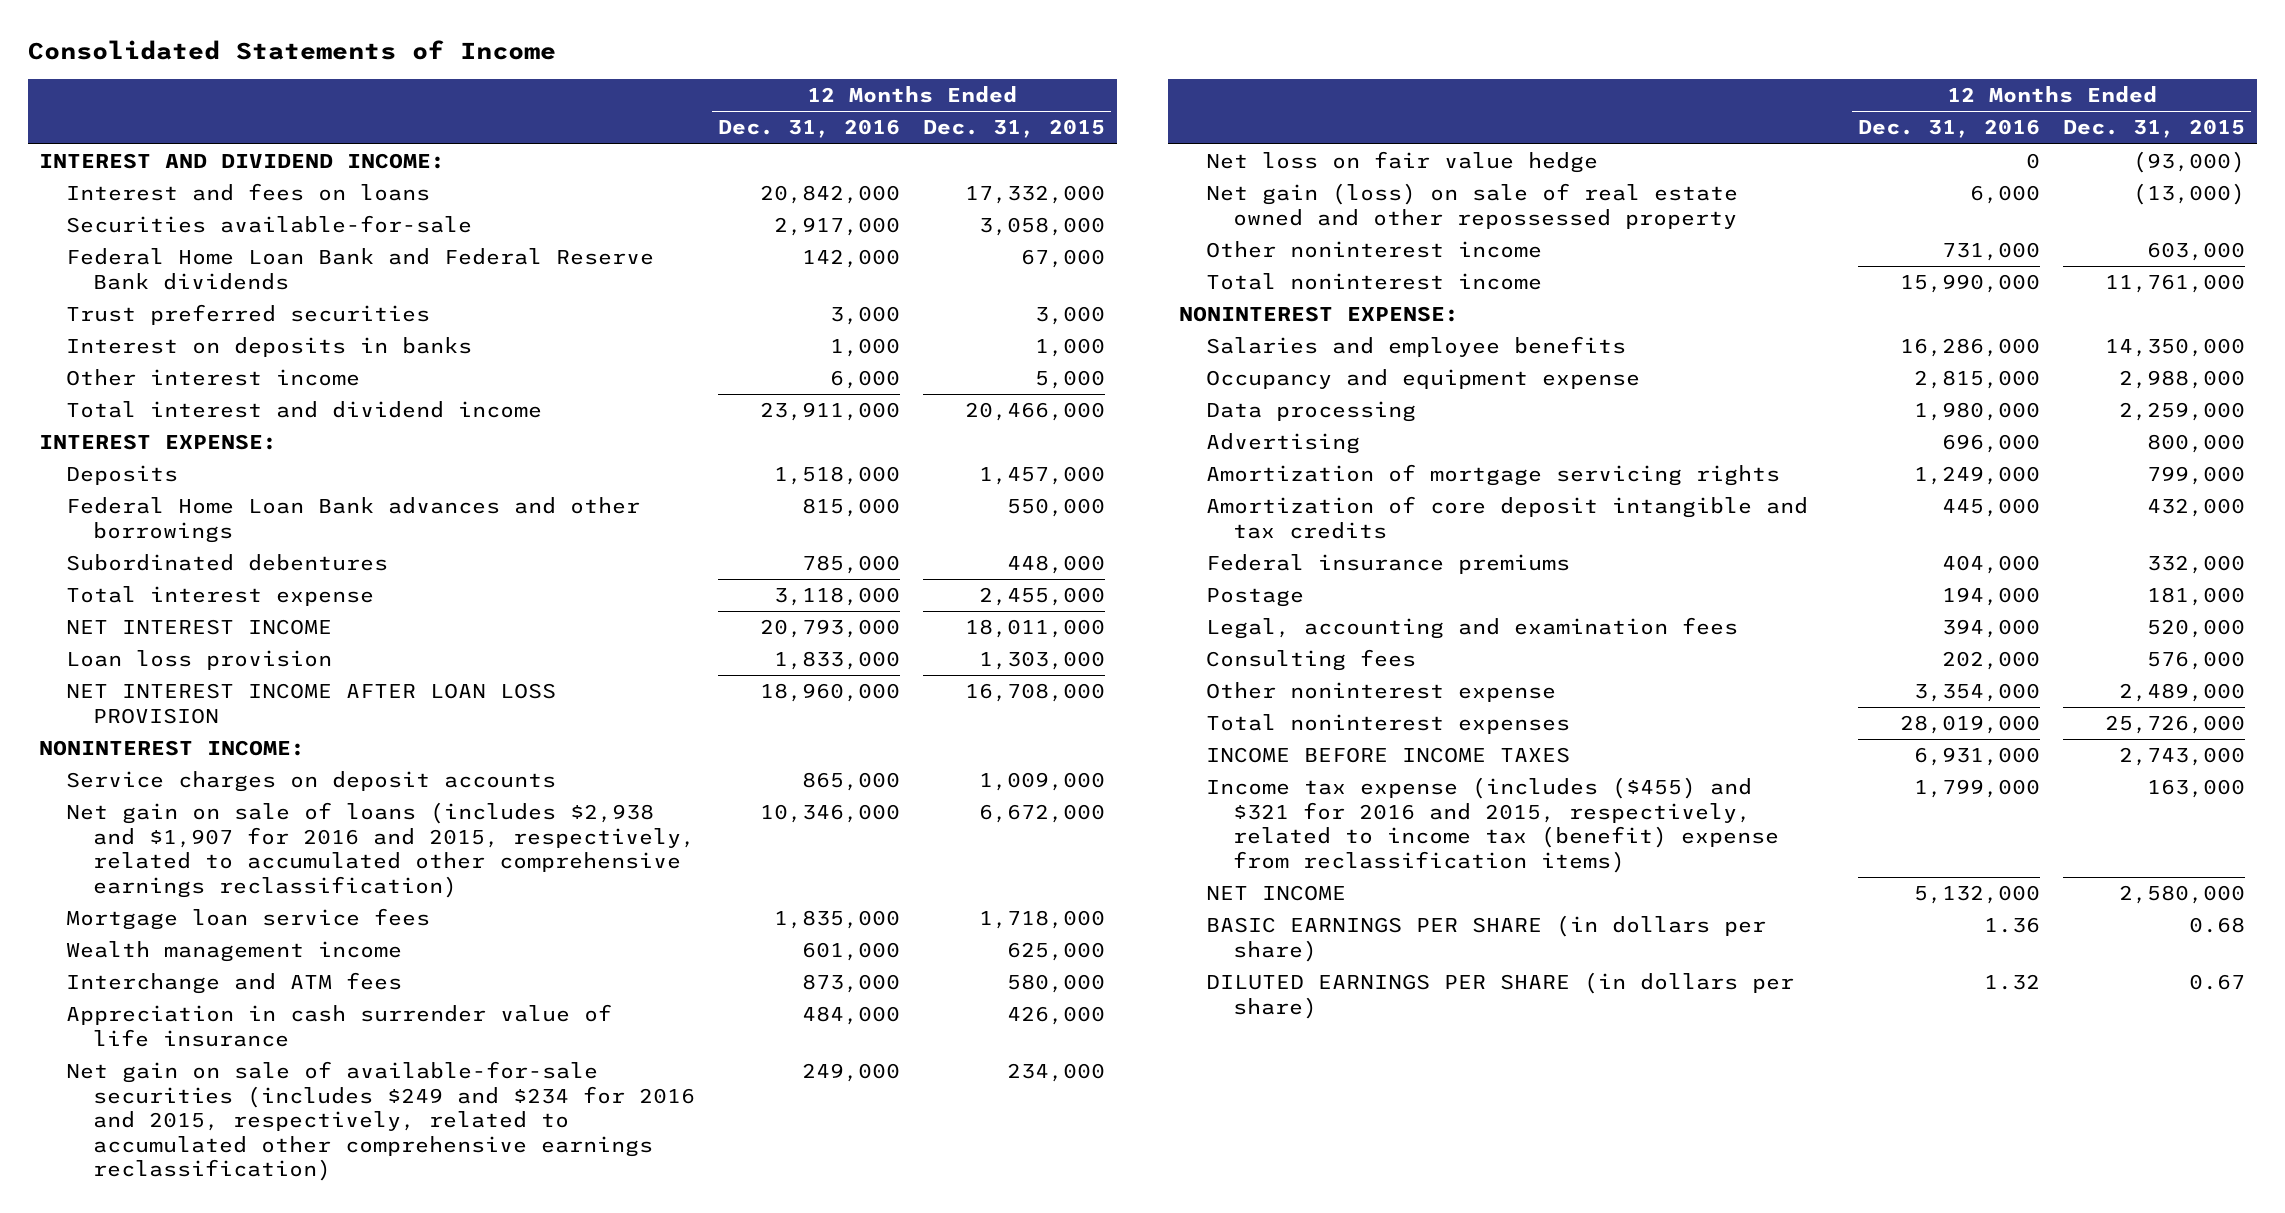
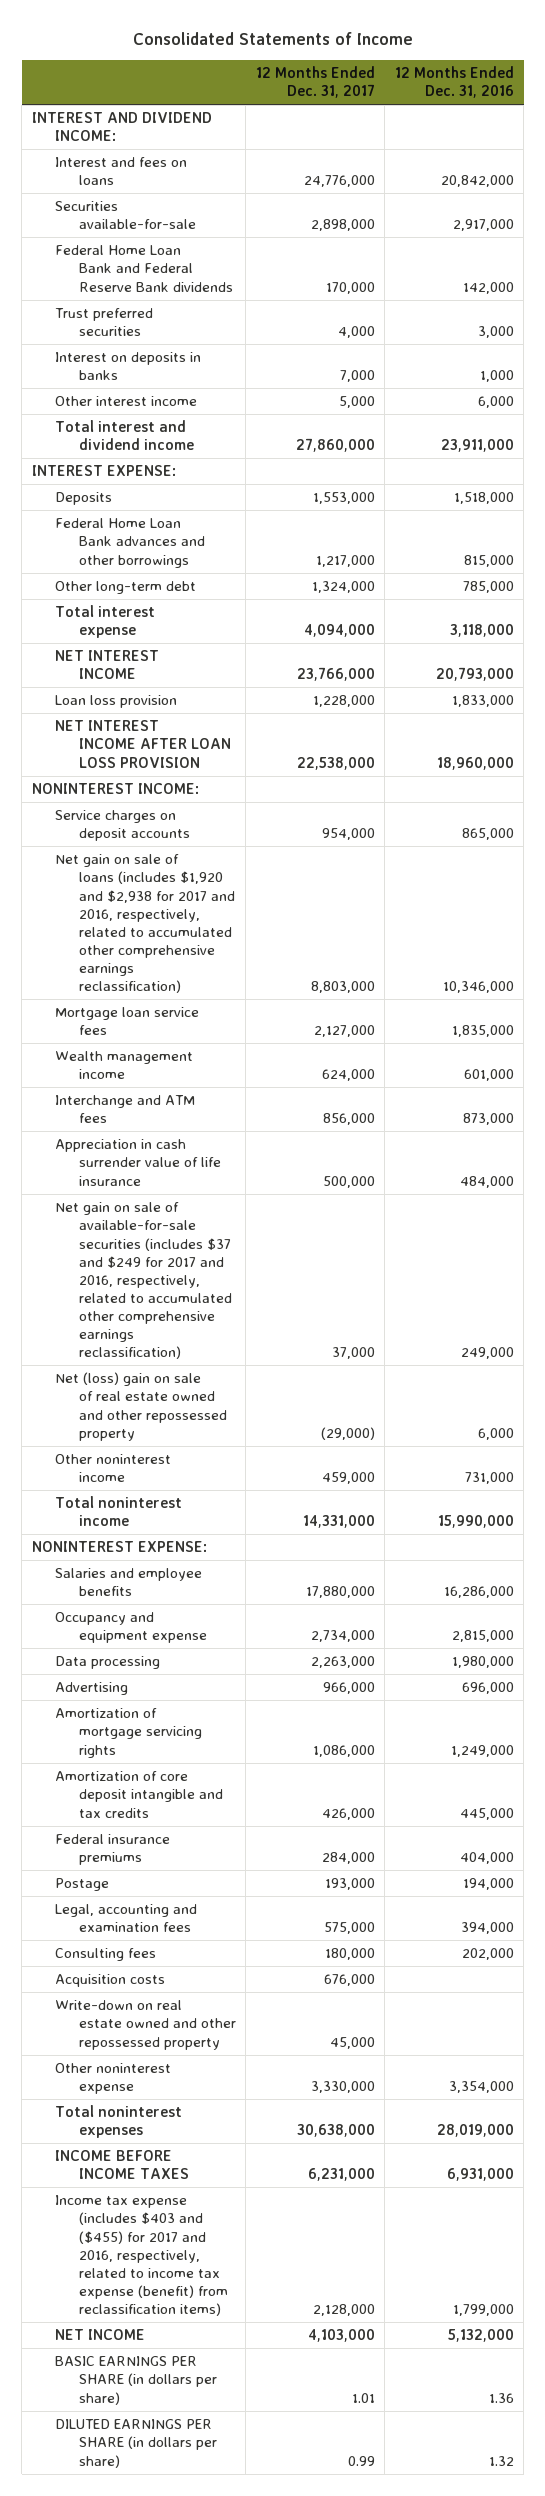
[923,119,1106,139] Dec. 31, 2015 -> none
none -> [255,66,375,99] 12 Months Ended Dec. 31, 2017
[65,554,388,572] Subordinated debentures -> [55,581,197,595] Other long-term debt
[65,802,695,898] Net gain on sale of loans (includes $2,938 and $1,907 for 2016 and 2015, respectively, related to accumulated other comprehensive earnings reclassification) -> [55,854,235,994] Net gain on sale of loans (includes $1,920 and $2,938 for 2017 and 2016, respectively, related to accumulated other comprehensive earnings reclassification)
[1205,151,1598,174] Net loss on fair value hedge -> none
[65,1061,695,1182] Net gain on sale of available-for-sale securities (includes $249 and $234 for 2016 and 2015, respectively, related to accumulated other comprehensive earnings reclassification) -> [55,1202,232,1360] Net gain on sale of available-for-sale securities (includes $37 and $249 for 2017 and 2016, respectively, related to accumulated other comprehensive earnings reclassification)
[1205,183,1738,229] Net gain (loss) on sale of real estate owned and other repossessed property -> [55,1372,227,1441] Net (loss) gain on sale of real estate owned and other repossessed property
none -> [55,1974,166,1988] Acquisition costs
none -> [55,2000,236,2050] Write-down on real estate owned and other repossessed property
[1205,777,1779,873] Income tax expense (includes ($455) and $321 for 2016 and 2015, respectively, related to income tax (benefit) expense from reclassification items) -> [55,2195,228,2317] Income tax expense (includes $403 and ($455) for 2017 and 2016, respectively, related to income tax expense (benefit) from reclassification items)

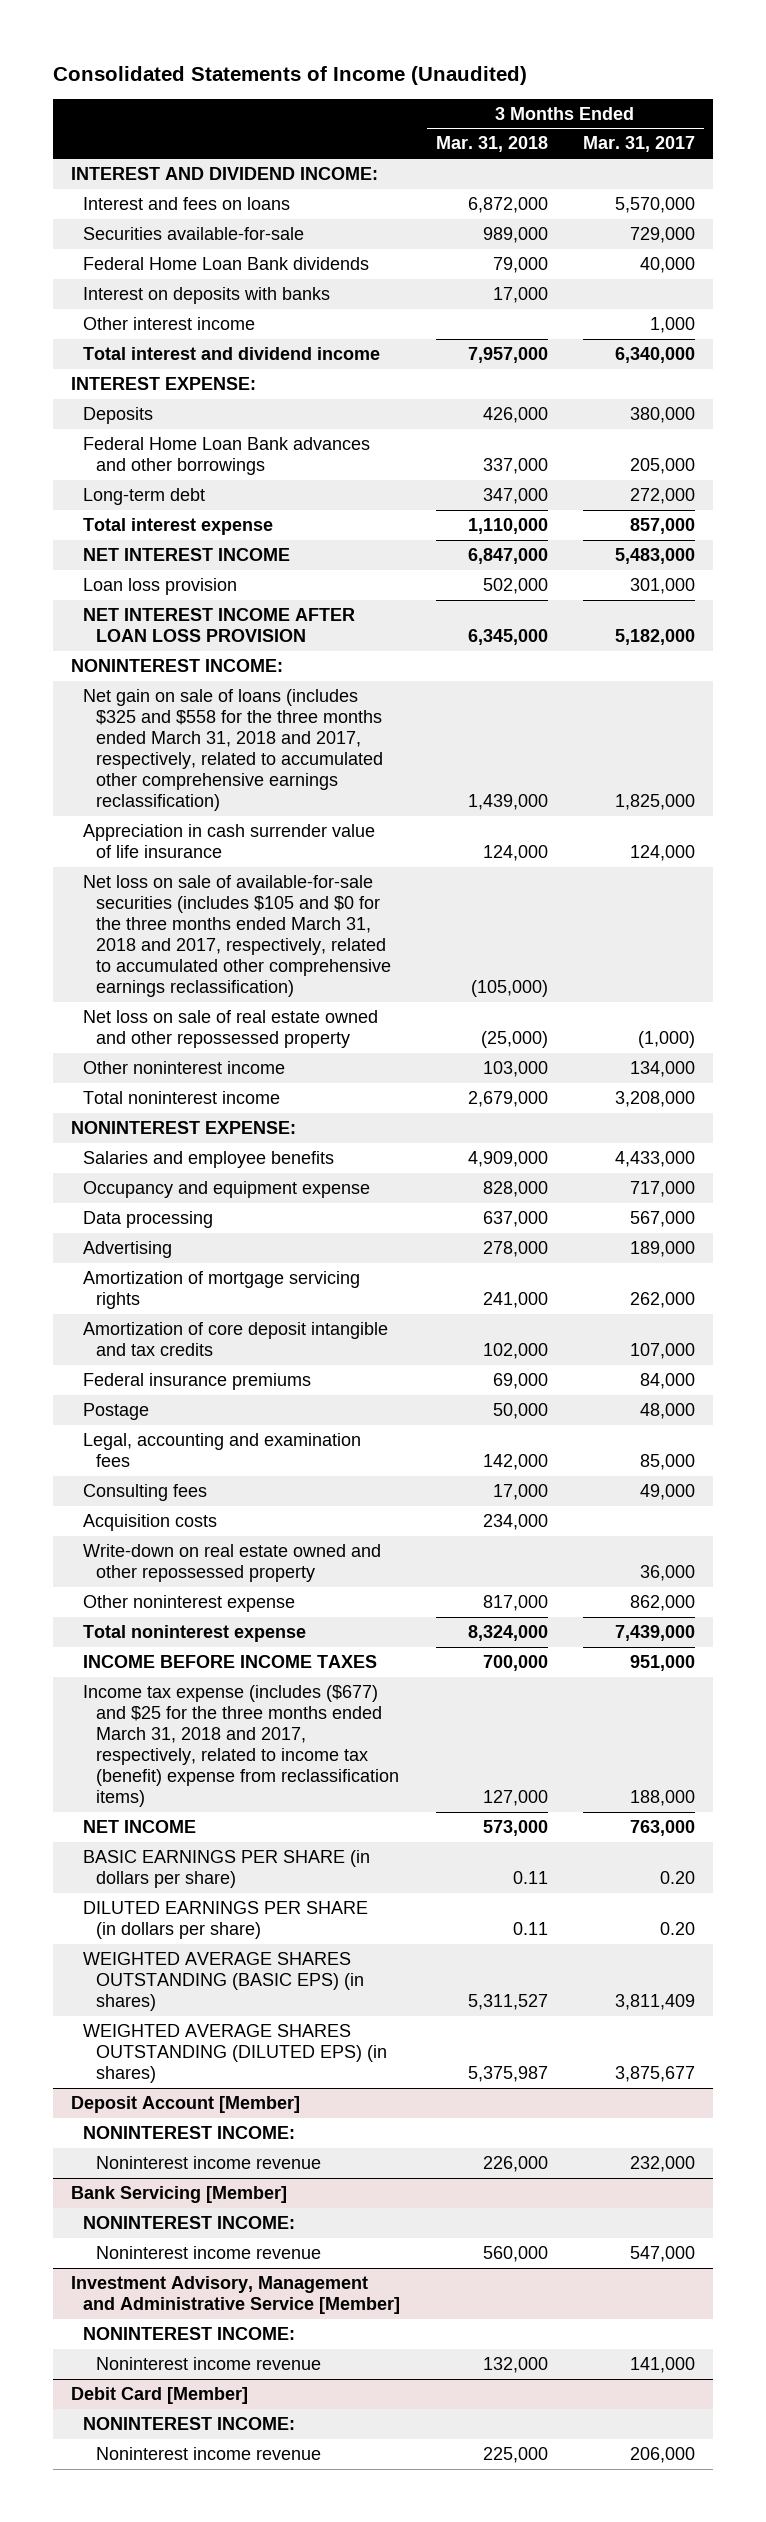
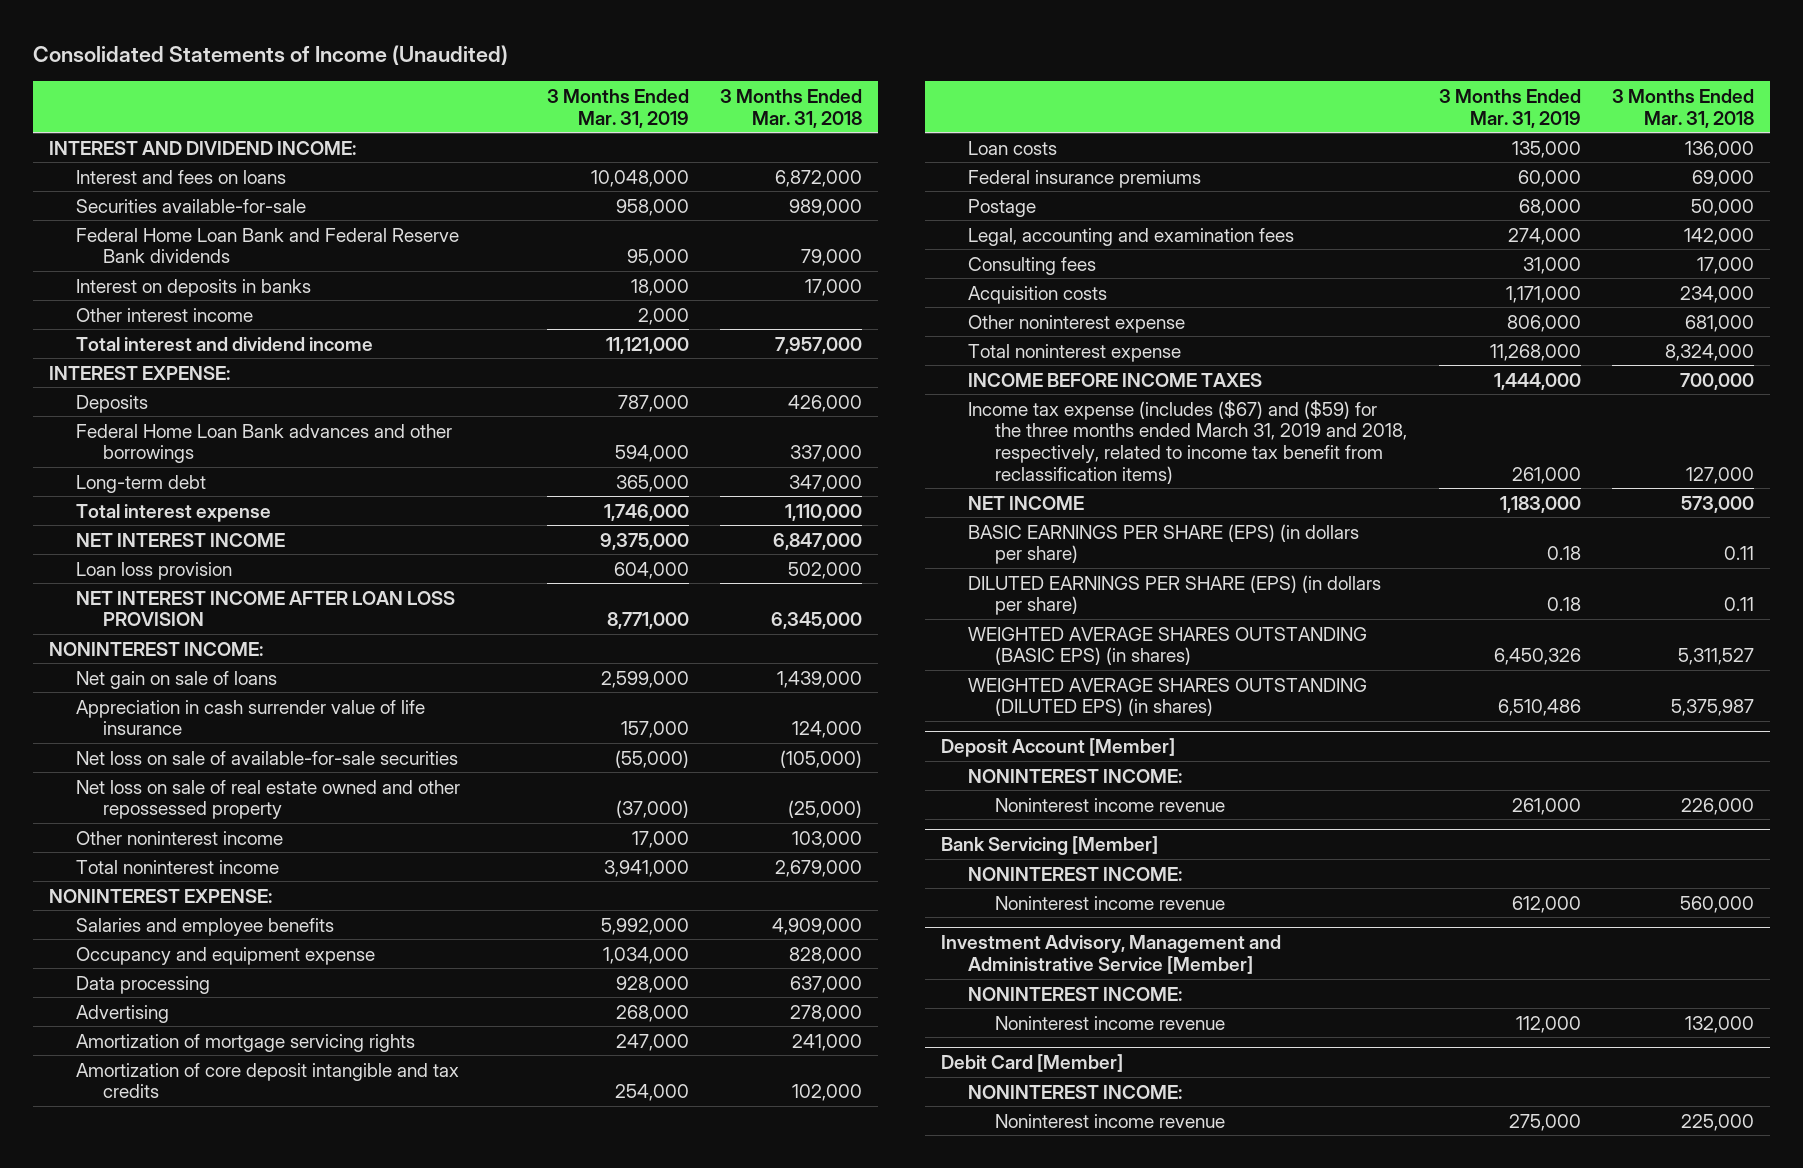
[583,136,696,153] Mar. 31, 2017 -> none
none -> [546,88,689,128] 3 Months Ended Mar. 31, 2019
[83,257,370,271] Federal Home Loan Bank dividends -> [75,227,459,264] Federal Home Loan Bank and Federal Reserve Bank dividends
[83,287,331,305] Interest on deposits with banks -> [75,278,311,297] Interest on deposits in banks
[83,689,384,812] Net gain on sale of loans (includes $325 and $558 for the three months ended March 31, 2018 and 2017, respectively, related to accumulated other comprehensive earnings reclassification) -> [75,670,277,689] Net gain on sale of loans
[83,875,392,998] Net loss on sale of available-for-sale securities (includes $105 and $0 for the three months ended March 31, 2018 and 2017, respectively, related to accumulated other comprehensive earnings reclassification) -> [75,750,458,765] Net loss on sale of available-for-sale securities
none -> [968,140,1058,155] Loan costs
[83,1544,382,1583] Write-down on real estate owned and other repossessed property -> none
[482,1595,548,1612] 817,000 -> [1685,314,1755,332] 681,000
[83,1685,400,1808] Income tax expense (includes ($677) and $25 for the three months ended March 31, 2018 and 2017, respectively, related to income tax (benefit) expense from reclassification items) -> [968,399,1408,484] Income tax expense (includes ($67) and ($59) for the three months ended March 31, 2019 and 2018, respectively, related to income tax benefit from reclassification items)
[83,1850,371,1889] BASIC EARNINGS PER SHARE (in dollars per share) -> [968,523,1360,565] BASIC EARNINGS PER SHARE (EPS) (in dollars per share)
[83,1901,369,1940] DILUTED EARNINGS PER SHARE (in dollars per share) -> [968,574,1382,616] DILUTED EARNINGS PER SHARE (EPS) (in dollars per share)

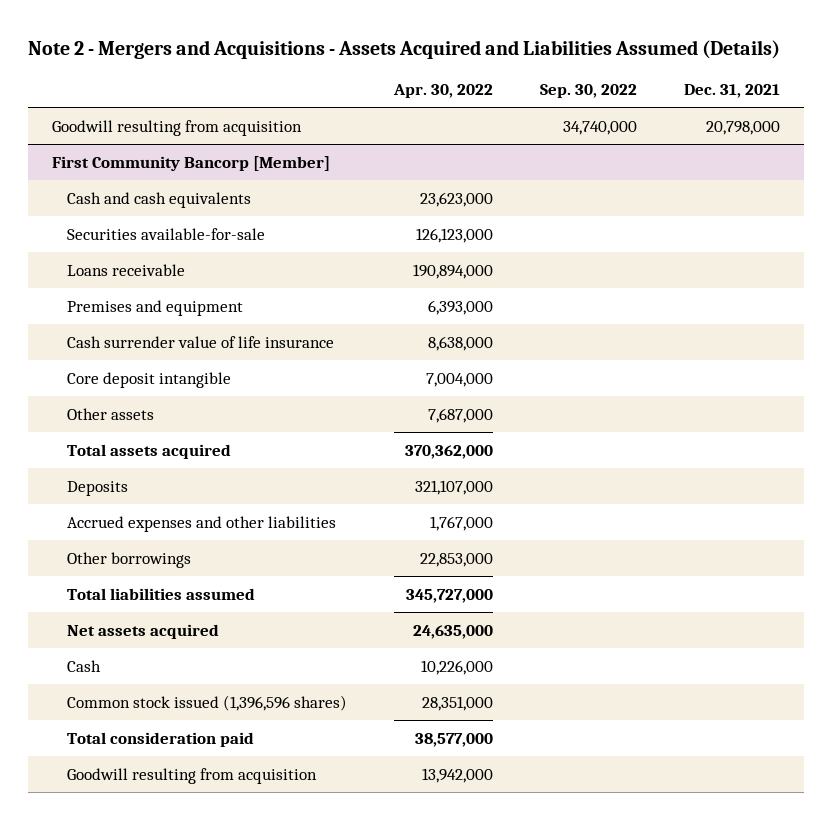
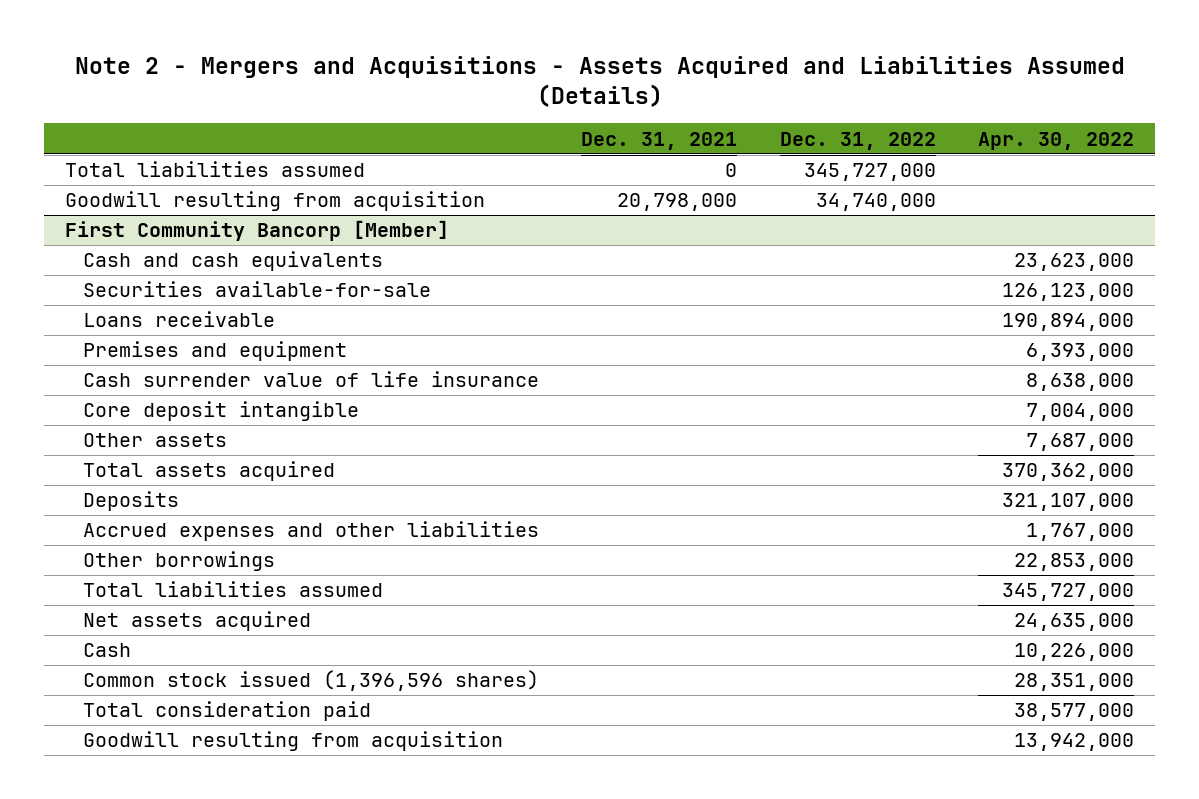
[540,84,638,99] Sep. 30, 2022 -> none
none -> [779,131,936,150] Dec. 31, 2022
none -> [64,161,365,178] Total liabilities assumed

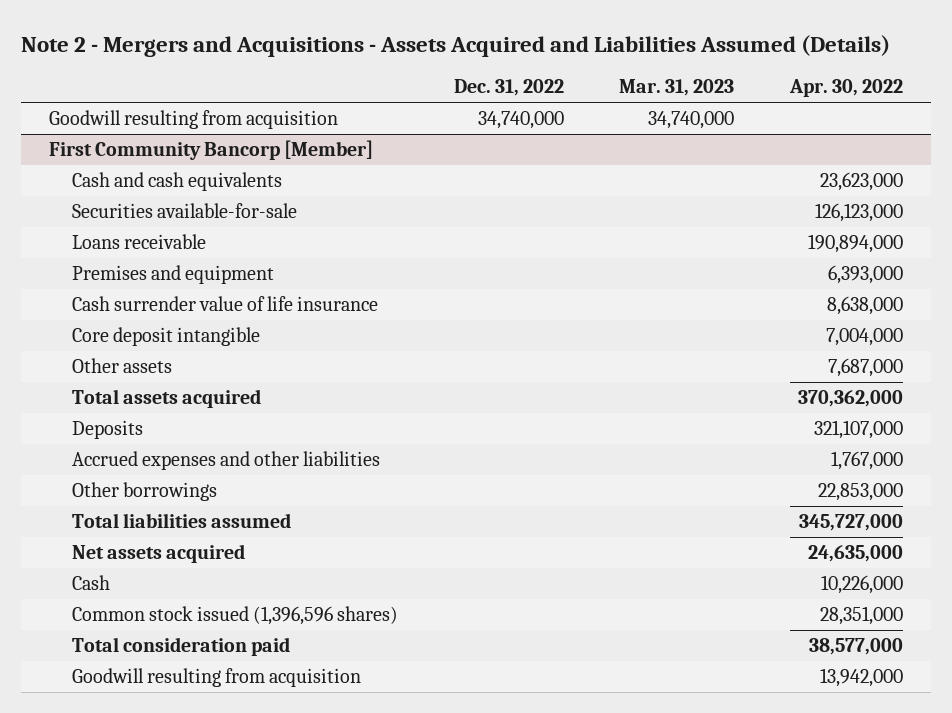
[581,131,738,150] Dec. 31, 2021 -> none
none -> [619,79,735,97] Mar. 31, 2023
[64,161,365,178] Total liabilities assumed -> none

